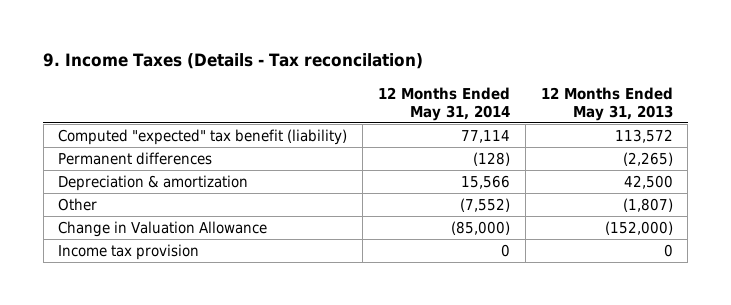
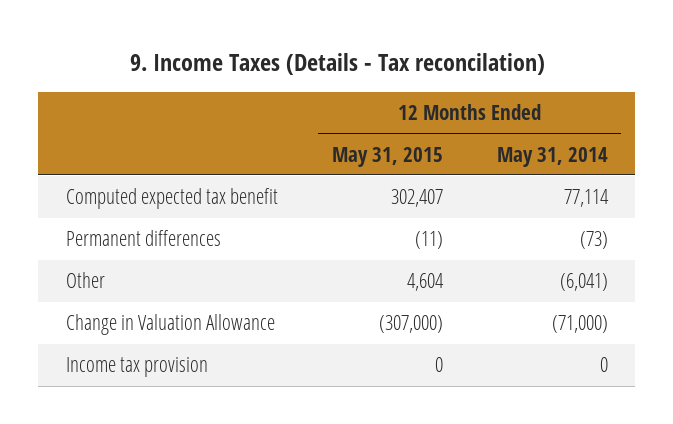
[540,86,673,121] 12 Months Ended May 31, 2013 -> none
none -> [331,146,443,167] May 31, 2015
[58,175,249,192] Depreciation & amortization -> none
[58,129,348,146] Computed "expected" tax benefit (liability) -> [65,188,278,210] Computed expected tax benefit
[472,152,510,167] (128) -> [579,231,608,250] (73)
[459,198,510,213] (7,552) -> [559,273,608,292] (6,041)
[450,221,510,236] (85,000) -> [551,315,608,334] (71,000)

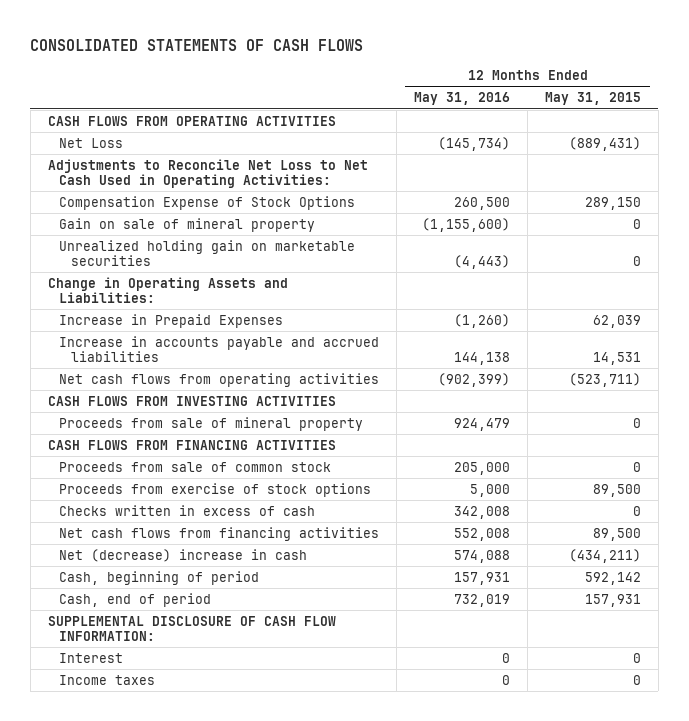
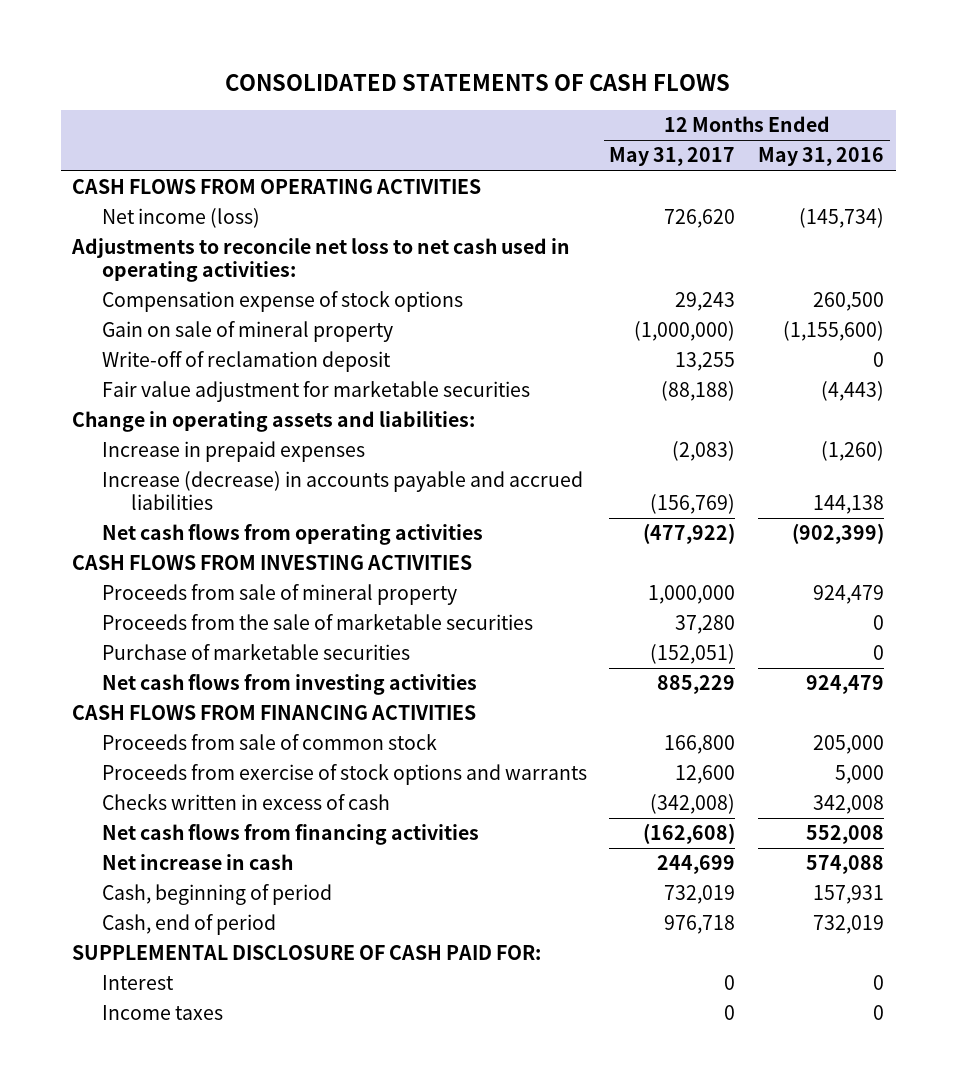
[545,92,642,106] May 31, 2015 -> none
none -> [609,147,736,167] May 31, 2017
[59,137,124,148] Net Loss -> [101,208,260,229] Net income (loss)
[47,158,368,188] Adjustments to Reconcile Net Loss to Net Cash Used in Operating Activities: -> [71,238,571,282] Adjustments to reconcile net loss to net cash used in operating activities:
[59,195,356,210] Compensation Expense of Stock Options -> [101,291,463,313] Compensation expense of stock options
none -> [101,351,391,373] Write-off of reclamation deposit
[59,239,356,266] Unrealized holding gain on marketable securities -> [101,381,530,403] Fair value adjustment for marketable securities
[47,276,288,303] Change in Operating Assets and Liabilities: -> [72,411,476,433] Change in operating assets and liabilities:
[59,313,284,328] Increase in Prepaid Expenses -> [101,441,365,463] Increase in prepaid expenses
[59,335,380,362] Increase in accounts payable and accrued liabilities -> [101,471,583,510] Increase (decrease) in accounts payable and accrued liabilities
none -> [101,614,533,631] Proceeds from the sale of marketable securities
none -> [101,644,410,661] Purchase of marketable securities
none -> [101,674,477,696] Net cash flows from investing activities
[59,482,372,497] Proceeds from exercise of stock options -> [101,764,587,786] Proceeds from exercise of stock options and warrants
[59,548,308,562] Net (decrease) increase in cash -> [101,854,293,871] Net increase in cash
[47,615,336,641] SUPPLEMENTAL DISCLOSURE OF CASH FLOW INFORMATION: -> [72,945,542,961] SUPPLEMENTAL DISCLOSURE OF CASH PAID FOR:

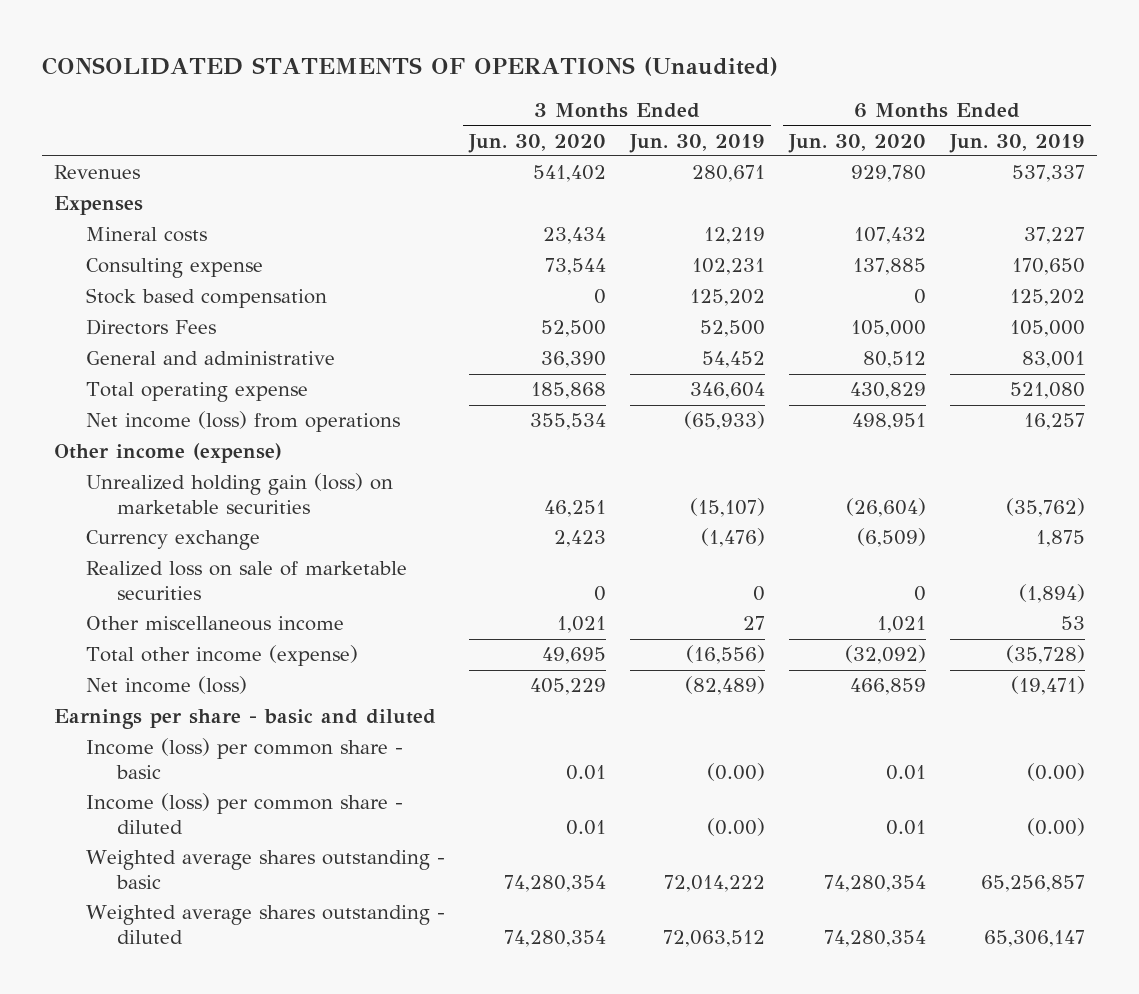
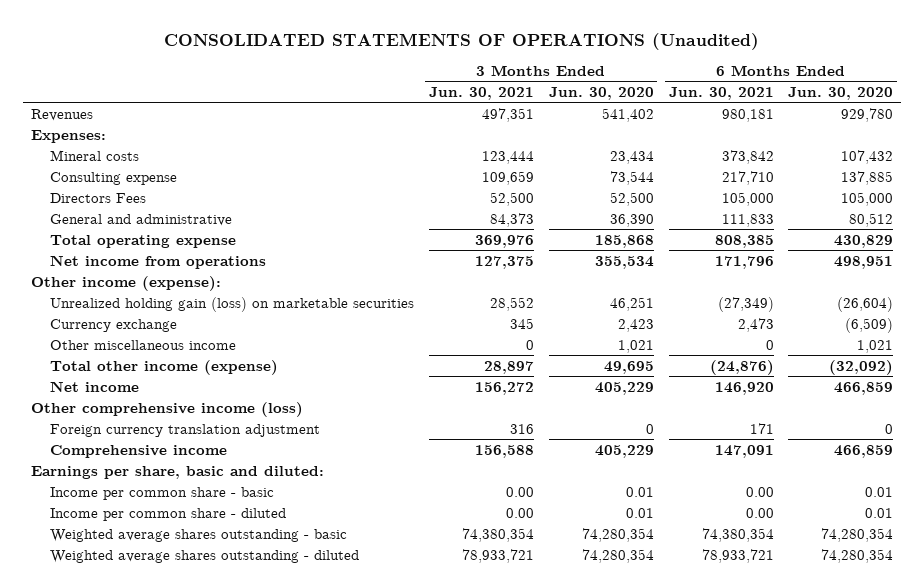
[628,133,765,153] Jun. 30, 2019 -> none
[948,133,1085,153] Jun. 30, 2019 -> none
none -> [429,86,535,100] Jun. 30, 2021
none -> [668,86,774,100] Jun. 30, 2021
[54,196,144,216] Expenses -> [30,129,106,143] Expenses:
[85,288,327,309] Stock based compensation -> none
[85,411,400,433] Net income (loss) from operations -> [50,254,267,269] Net income from operations
[54,443,283,464] Other income (expense) -> [30,275,221,291] Other income (expense):
[85,561,407,600] Realized loss on sale of marketable securities -> none
[85,676,247,695] Net income (loss) -> [50,380,140,392] Net income
none -> [30,401,303,417] Other comprehensive income (loss)
none -> [50,423,321,437] Foreign currency translation adjustment
none -> [50,444,228,458] Comprehensive income
[54,709,437,730] Earnings per share - basic and diluted -> [30,465,324,479] Earnings per share, basic and diluted:
[85,738,403,779] Income (loss) per common share - basic -> [50,486,275,500] Income per common share - basic
[85,793,403,834] Income (loss) per common share - diluted -> [50,507,287,521] Income per common share - diluted

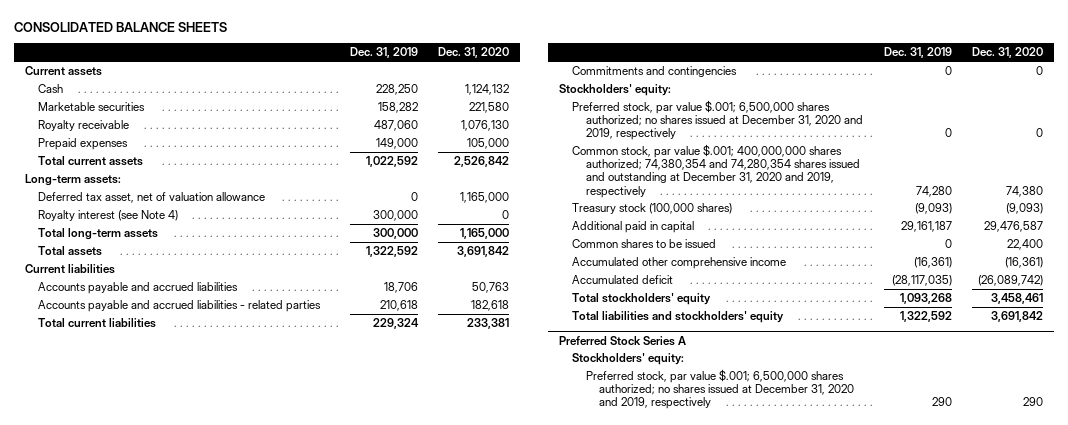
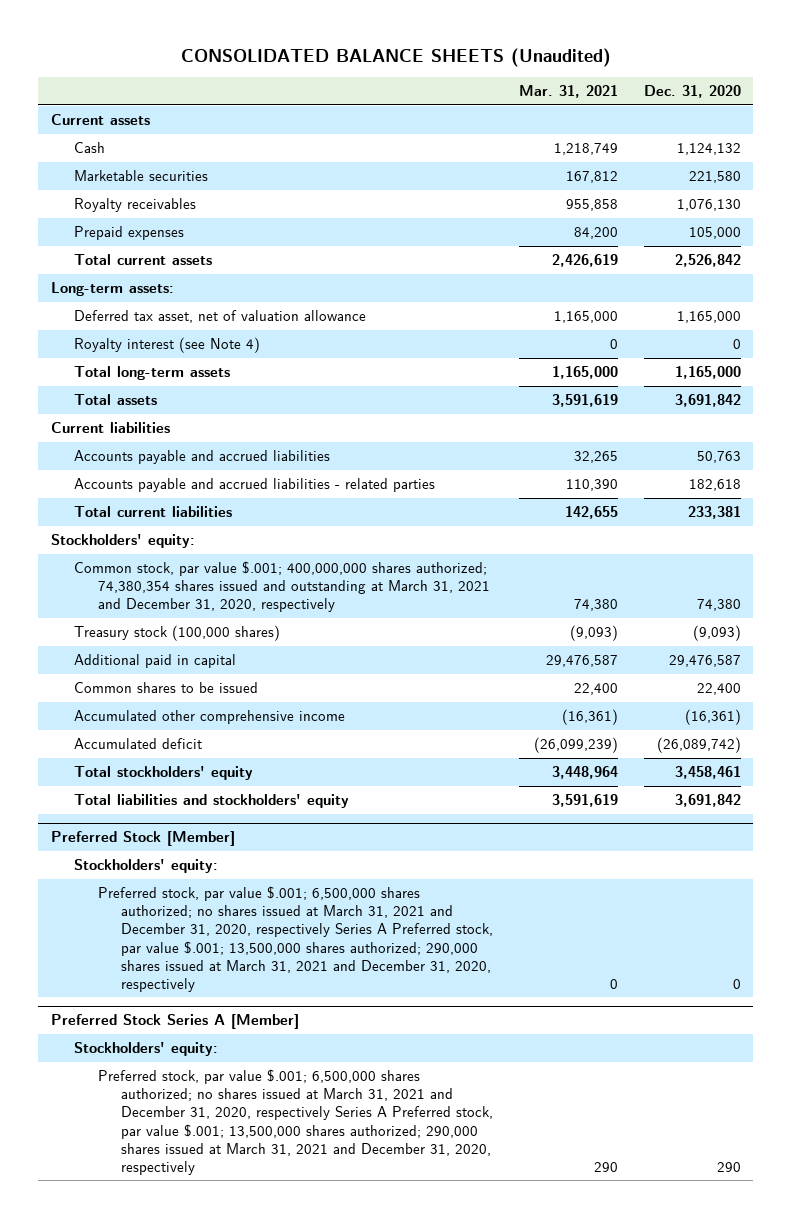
[14,22,228,33] CONSOLIDATED BALANCE SHEETS -> [180,47,611,67] CONSOLIDATED BALANCE SHEETS (Unaudited)
[349,47,418,59] Dec. 31, 2019 -> none
none -> [519,85,619,99] Mar. 31, 2021
[38,120,130,132] Royalty receivable -> [74,198,197,213] Royalty receivables
[572,66,738,78] Commitments and contingencies -> none
[572,100,863,141] Preferred stock, par value $.001; 6,500,000 shares authorized; no shares issued at December 31, 2020 and 2019, respectively -> none
[572,144,860,198] Common stock, par value $.001; 400,000,000 shares authorized; 74,380,354 and 74,280,354 shares issued and outstanding at December 31, 2020 and 2019, respectively -> [74,561,490,613] Common stock, par value $.001; 400,000,000 shares authorized; 74,380,354 shares issued and outstanding at March 31, 2021 and December 31, 2020, respectively
[558,335,686,346] Preferred Stock Series A -> none
none -> [50,831,235,847] Preferred Stock [Member]
[585,369,855,410] Preferred stock, par value $.001; 6,500,000 shares authorized; no shares issued at December 31, 2020 and 2019, respectively -> [97,886,494,992] Preferred stock, par value $.001; 6,500,000 shares authorized; no shares issued at March 31, 2021 and December 31, 2020, respectively Series A Preferred stock, par value $.001; 13,500,000 shares authorized; 290,000 shares issued at March 31, 2021 and December 31, 2020, respectively
[1023,397,1044,407] 290 -> [732,978,741,989] 0
none -> [50,1014,299,1030] Preferred Stock Series A [Member]
none -> [74,1042,219,1057] Stockholders' equity:
none -> [97,1069,494,1175] Preferred stock, par value $.001; 6,500,000 shares authorized; no shares issued at March 31, 2021 and December 31, 2020, respectively Series A Preferred stock, par value $.001; 13,500,000 shares authorized; 290,000 shares issued at March 31, 2021 and December 31, 2020, respectively

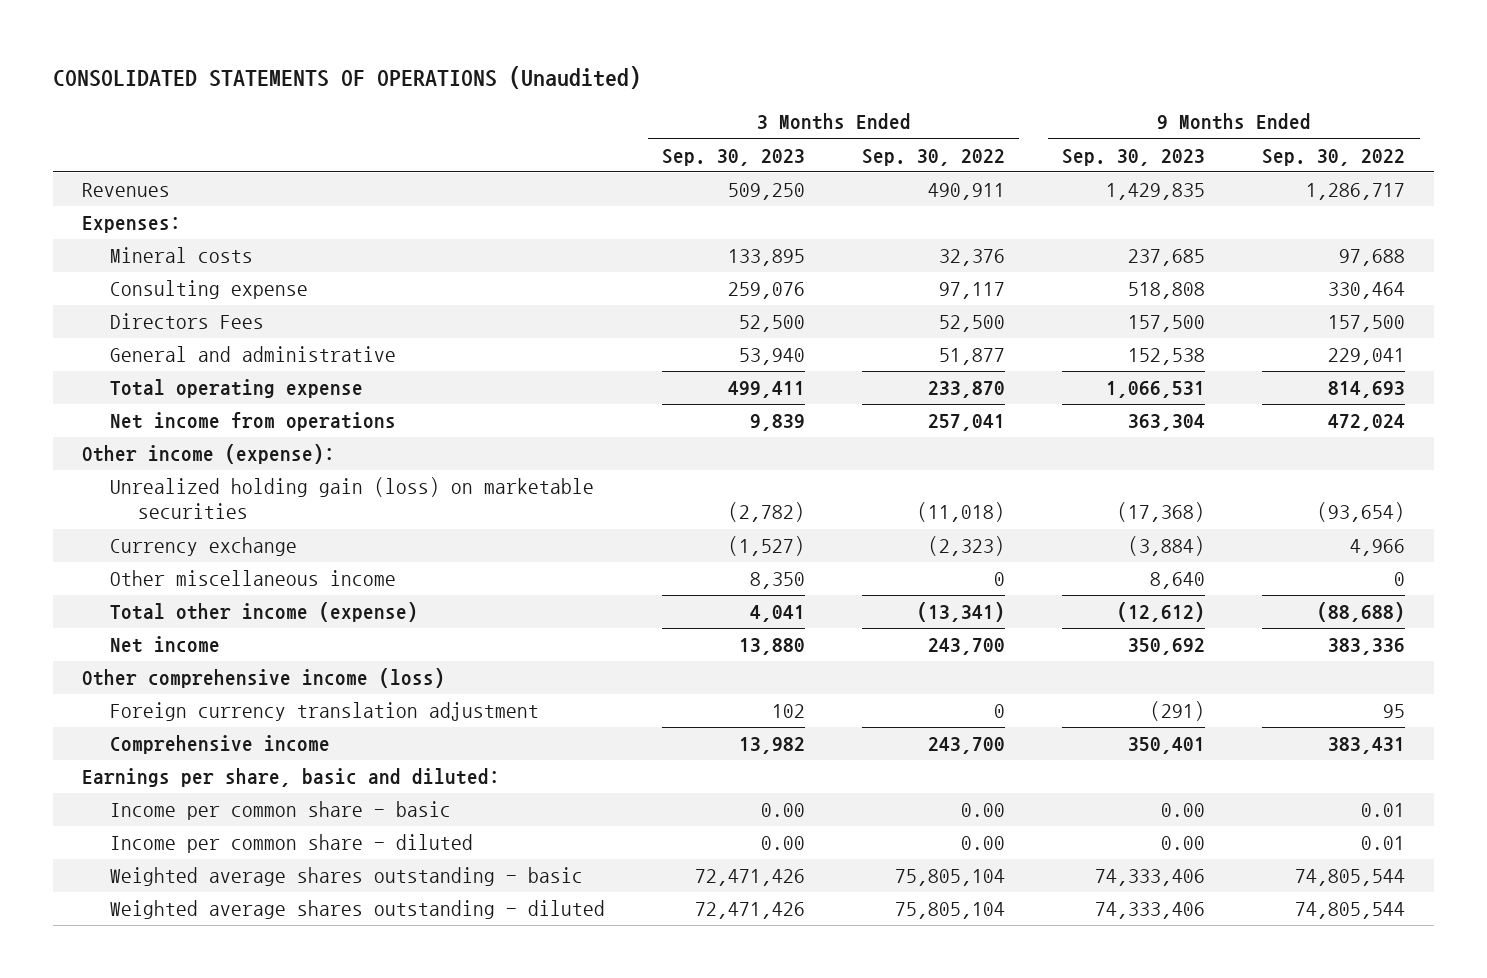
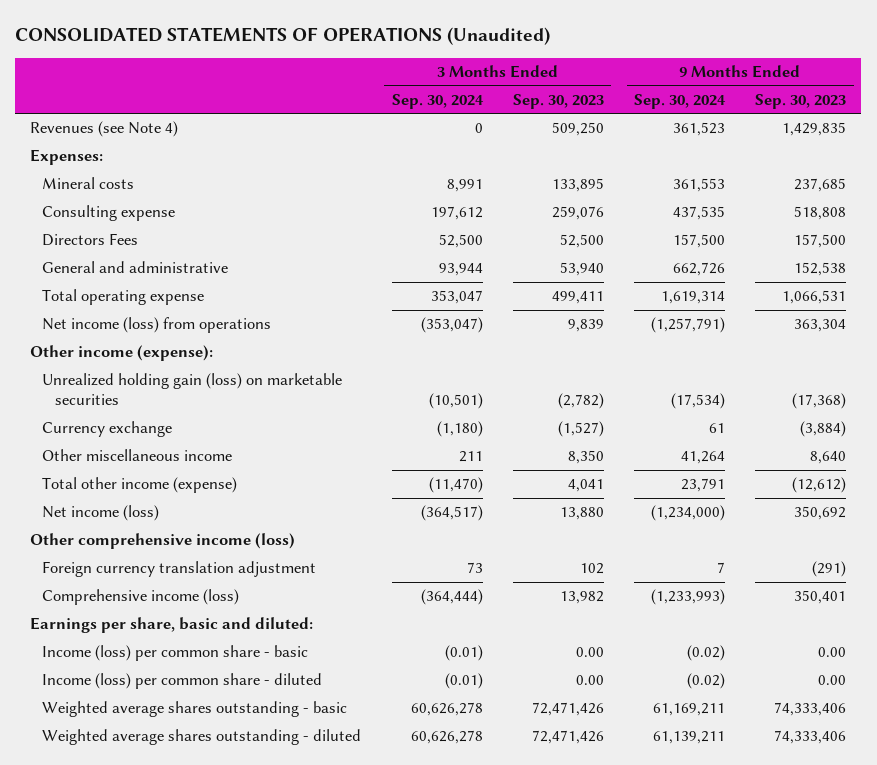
[862,148,1006,166] Sep. 30, 2022 -> none
[1262,148,1406,166] Sep. 30, 2022 -> none
none -> [391,93,484,109] Sep. 30, 2024
none -> [634,93,727,109] Sep. 30, 2024
[81,183,170,198] Revenues -> [30,121,179,138] Revenues (see Note 4)
[109,412,396,432] Net income from operations -> [42,317,272,334] Net income (loss) from operations
[109,636,220,654] Net income -> [42,505,160,522] Net income (loss)
[109,735,330,755] Comprehensive income -> [42,589,240,606] Comprehensive income (loss)
[109,801,451,821] Income per common share - basic -> [42,645,309,662] Income (loss) per common share - basic
[109,834,473,854] Income per common share - diluted -> [42,673,323,690] Income (loss) per common share - diluted

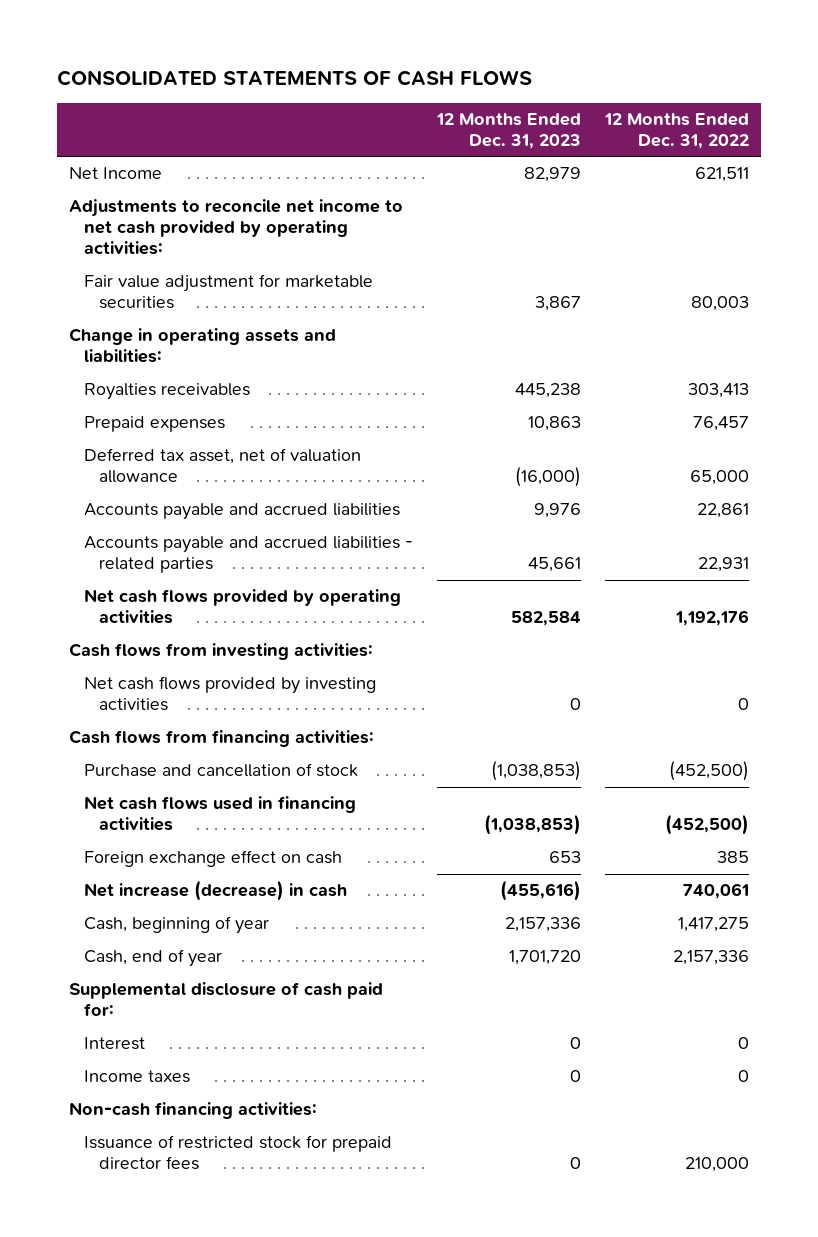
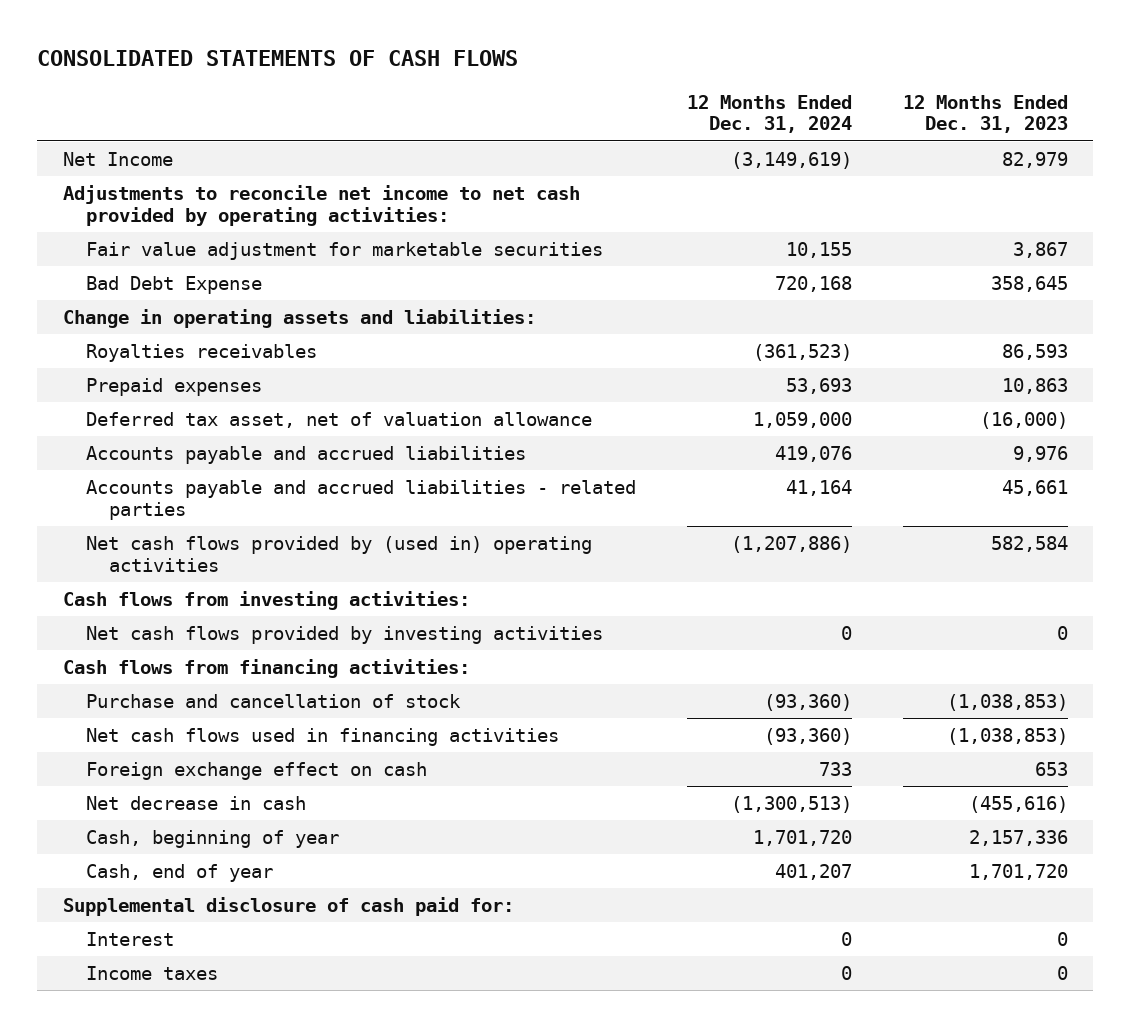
[603,113,749,150] 12 Months Ended Dec. 31, 2022 -> none
none -> [686,94,852,134] 12 Months Ended Dec. 31, 2024
none -> [85,275,262,294] Bad Debt Expense
[514,383,581,399] 445,238 -> [1001,343,1068,360] 86,593
[84,589,402,625] Net cash flows provided by operating activities -> [85,535,592,572] Net cash flows provided by (used in) operating activities
[84,880,348,902] Net increase (decrease) in cash -> [85,795,306,810] Net decrease in cash
[68,1102,317,1120] Non-cash financing activities: -> none
[84,1135,393,1171] Issuance of restricted stock for prepaid director fees -> none

